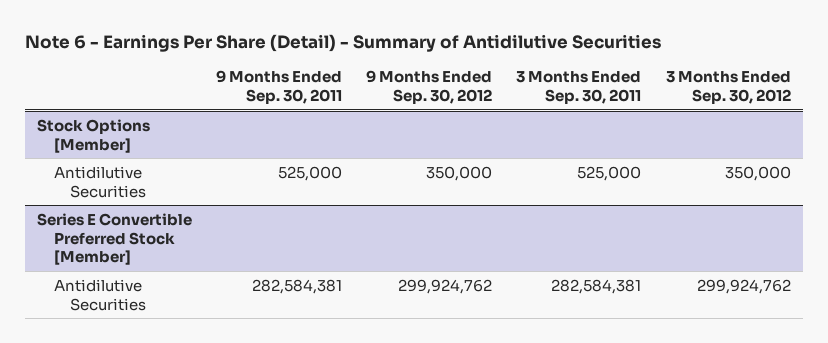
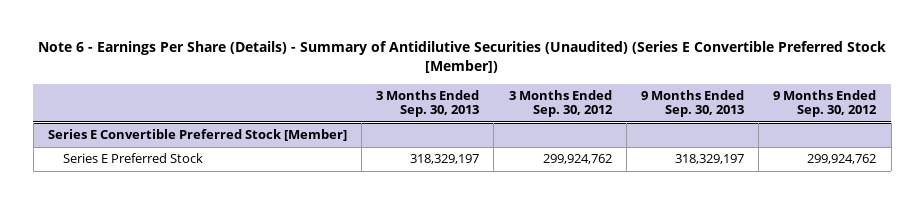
[24,33,661,52] Note 6 - Earnings Per Share (Detail) - Summary of Antidilutive Securities -> [38,41,887,74] Note 6 - Earnings Per Share (Details) - Summary of Antidilutive Securities (Unaudited) (Series E Convertible Preferred Stock [Member])
[216,70,343,105] 9 Months Ended Sep. 30, 2011 -> none
[516,71,642,105] 3 Months Ended Sep. 30, 2011 -> none
none -> [376,89,480,118] 3 Months Ended Sep. 30, 2013
none -> [640,89,744,118] 9 Months Ended Sep. 30, 2013
[36,118,150,153] Stock Options [Member] -> none
[53,165,147,198] Antidilutive Securities -> none
[53,278,147,311] Antidilutive Securities -> [63,153,204,164] Series E Preferred Stock

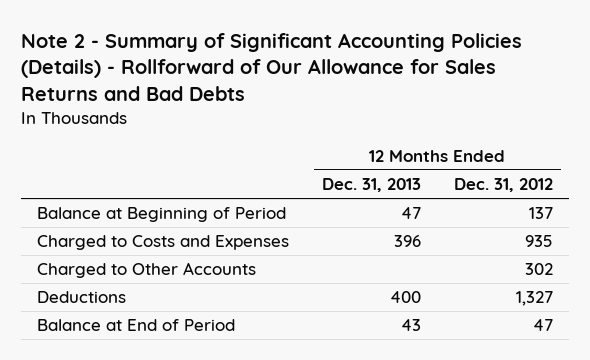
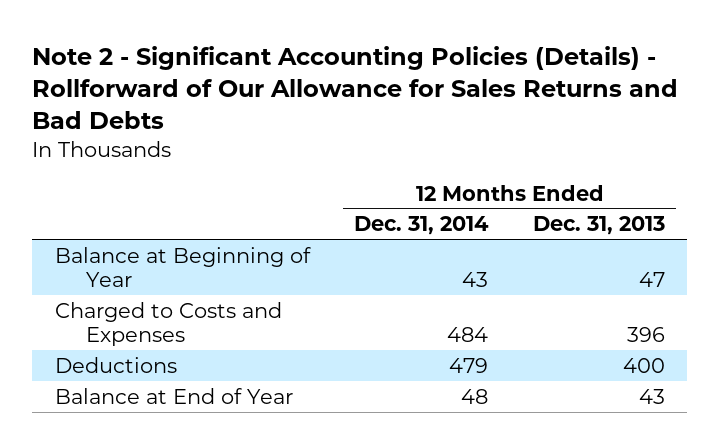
[20,32,522,102] Note 2 - Summary of Significant Accounting Policies (Details) - Rollforward of Our Allowance for Sales Returns and Bad Debts -> [32,45,679,130] Note 2 - Significant Accounting Policies (Details) - Rollforward of Our Allowance for Sales Returns and Bad Debts
[453,178,553,193] Dec. 31, 2012 -> none
none -> [354,216,490,236] Dec. 31, 2014
[37,207,287,223] Balance at Beginning of Period -> [54,246,311,288] Balance at Beginning of Year
[37,262,257,279] Charged to Other Accounts -> none
[37,319,236,332] Balance at End of Period -> [54,387,293,404] Balance at End of Year

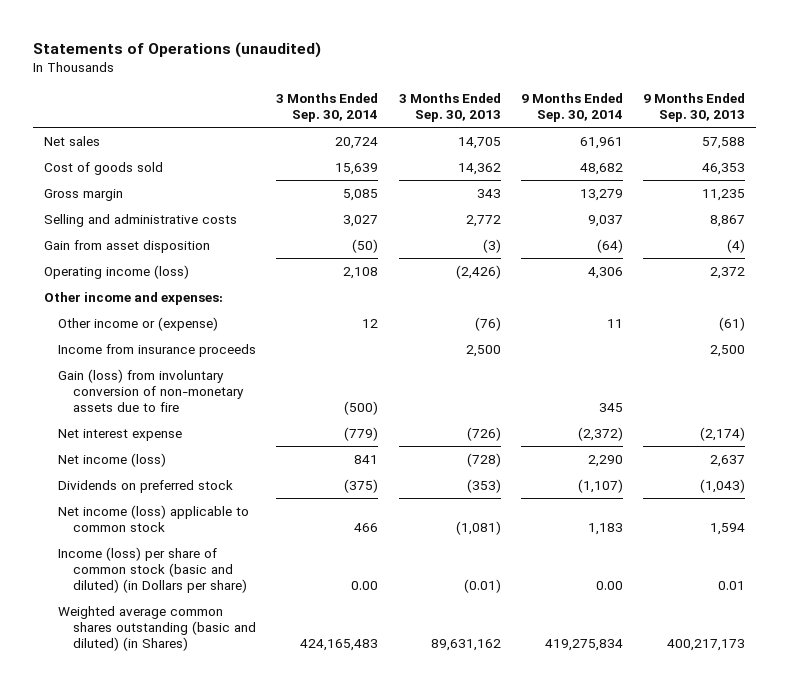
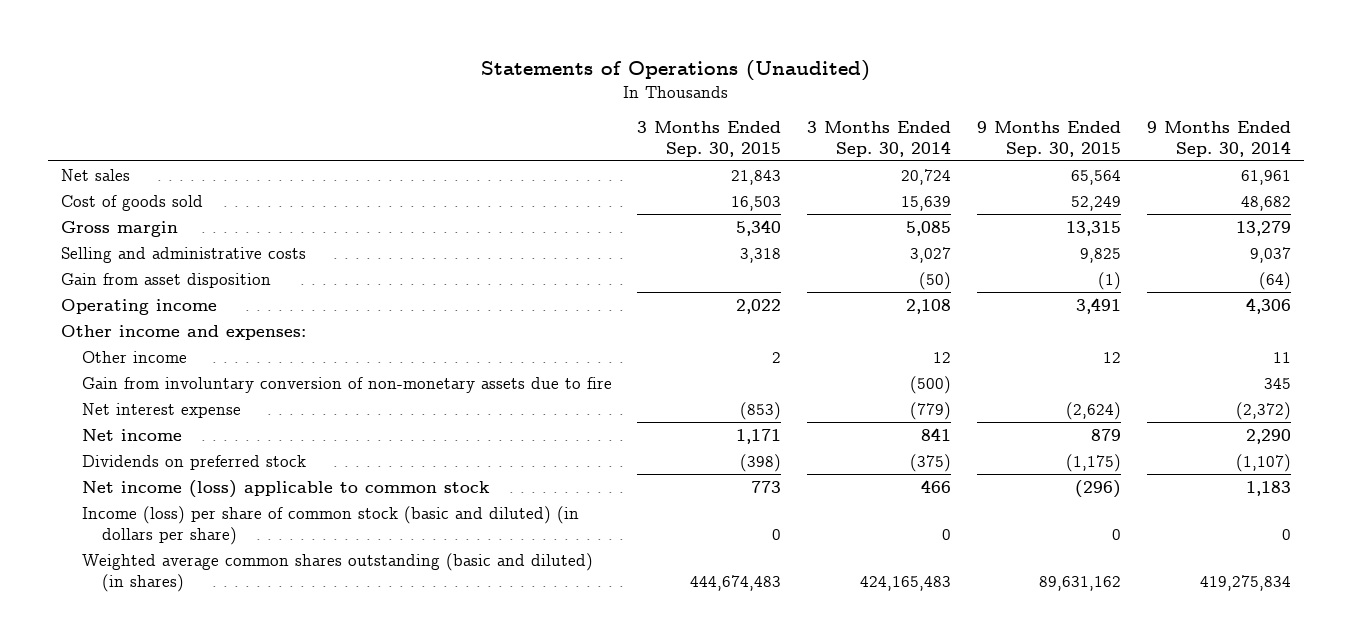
[33,42,322,59] Statements of Operations (unaudited) -> [481,59,871,81] Statements of Operations (Unaudited)
[398,92,501,123] 3 Months Ended Sep. 30, 2013 -> none
[643,92,746,123] 9 Months Ended Sep. 30, 2013 -> none
none -> [637,121,782,158] 3 Months Ended Sep. 30, 2015
none -> [977,121,1122,158] 9 Months Ended Sep. 30, 2015
[43,264,189,279] Operating income (loss) -> [61,298,218,315] Operating income
[58,343,257,357] Income from insurance proceeds -> none
[58,316,219,331] Other income or (expense) -> [81,350,187,363] Other income
[58,368,244,413] Gain (loss) from involuntary conversion of non-monetary assets due to fire -> [81,376,612,393] Gain from involuntary conversion of non-monetary assets due to fire
[58,452,167,467] Net income (loss) -> [81,428,182,441] Net income
[58,546,247,594] Income (loss) per share of common stock (basic and diluted) (in Dollars per share) -> [81,505,579,545] Income (loss) per share of common stock (basic and diluted) (in dollars per share)
[351,581,379,591] 0.00 -> [942,528,952,540] 0
[596,581,624,591] 0.00 -> [1282,528,1292,540] 0
[58,605,256,652] Weighted average common shares outstanding (basic and diluted) (in Shares) -> [81,552,593,592] Weighted average common shares outstanding (basic and diluted) (in shares)

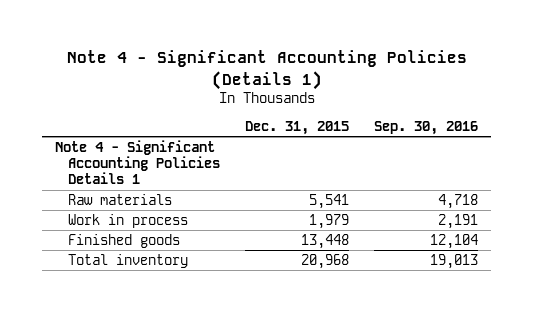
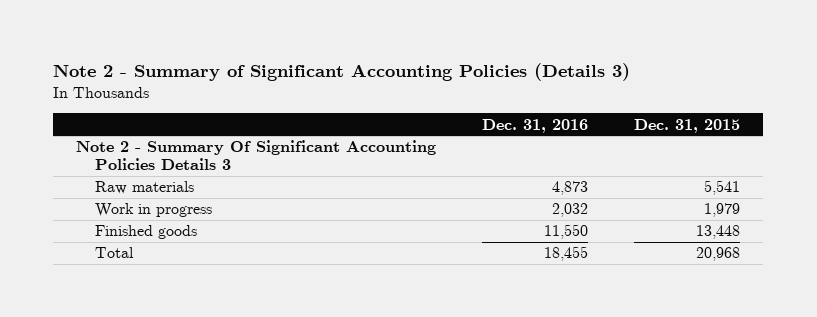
[66,50,467,90] Note 4 - Significant Accounting Policies (Details 1) -> [53,63,631,82] Note 2 - Summary of Significant Accounting Policies (Details 3)
[374,121,479,136] Sep. 30, 2016 -> none
none -> [482,118,589,133] Dec. 31, 2016
[54,139,220,185] Note 4 - Significant Accounting Policies Details 1 -> none
none -> [76,140,437,171] Note 2 - Summary Of Significant Accounting Policies Details 3
[67,213,188,228] Work in process -> [95,203,213,218] Work in progress
[67,253,188,268] Total inventory -> [95,247,135,259] Total

